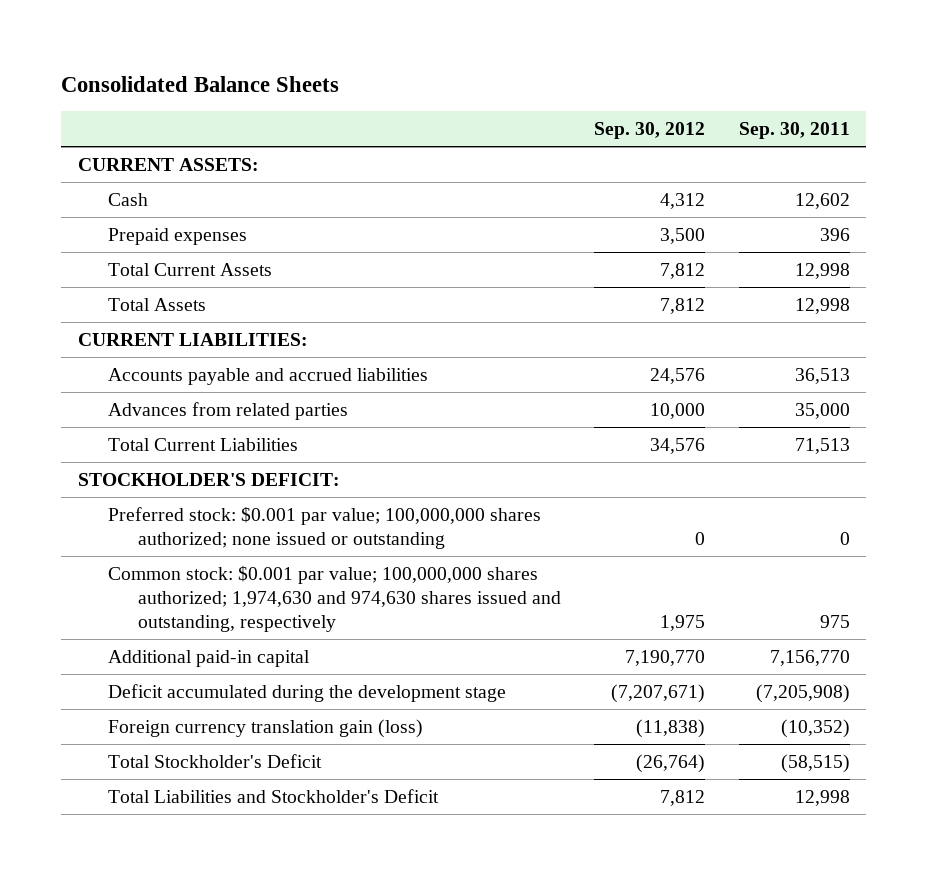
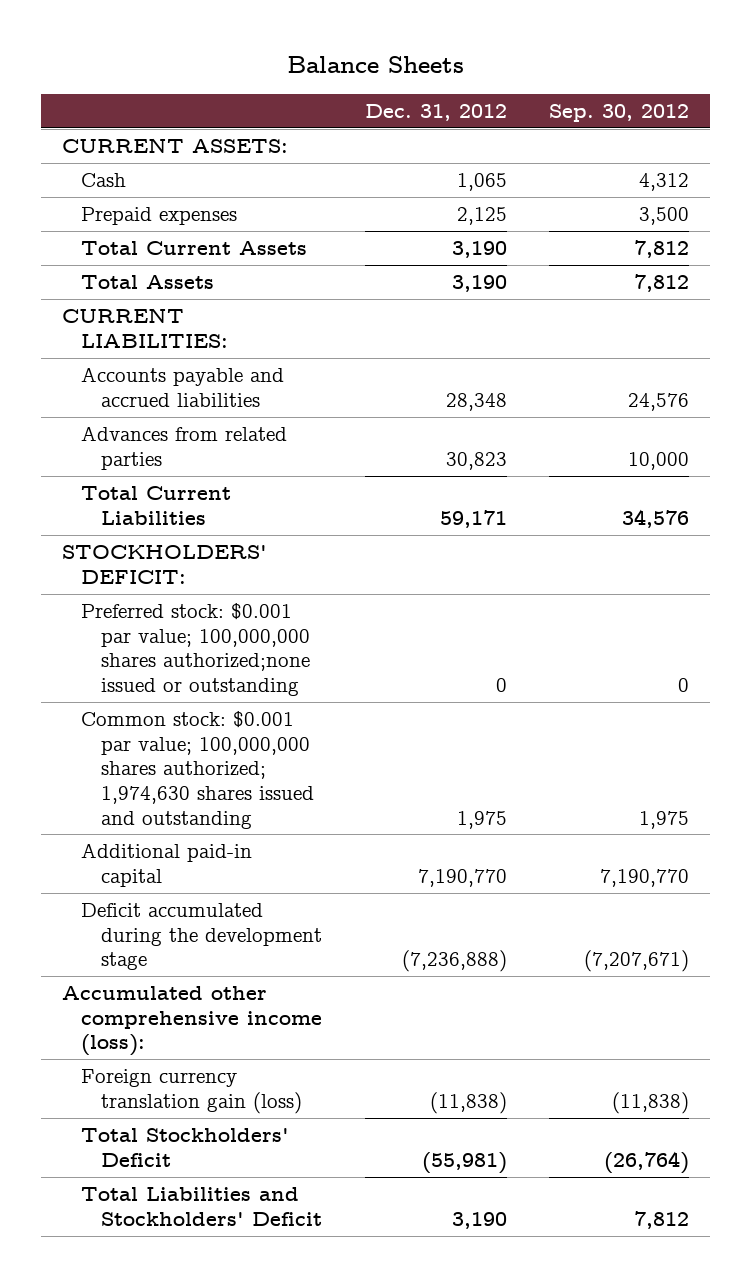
[61,75,340,92] Consolidated Balance Sheets -> [286,56,464,74] Balance Sheets
[738,122,850,140] Sep. 30, 2011 -> none
none -> [364,104,507,122] Dec. 31, 2012
[77,472,340,486] STOCKHOLDER'S DEFICIT: -> [61,545,267,584] STOCKHOLDERS' DEFICIT:
[107,506,541,550] Preferred stock: $0.001 par value; 100,000,000 shares authorized; none issued or outstanding -> [81,603,310,696] Preferred stock: $0.001 par value; 100,000,000 shares authorized;none issued or outstanding
[107,565,562,633] Common stock: $0.001 par value; 100,000,000 shares authorized; 1,974,630 and 974,630 shares issued and outstanding, respectively -> [81,711,314,829] Common stock: $0.001 par value; 100,000,000 shares authorized; 1,974,630 shares issued and outstanding
none -> [61,986,323,1057] Accumulated other comprehensive income (loss):
[107,753,322,768] Total Stockholder's Deficit -> [81,1128,290,1167] Total Stockholders' Deficit
[107,788,439,803] Total Liabilities and Stockholder's Deficit -> [81,1187,322,1226] Total Liabilities and Stockholders' Deficit

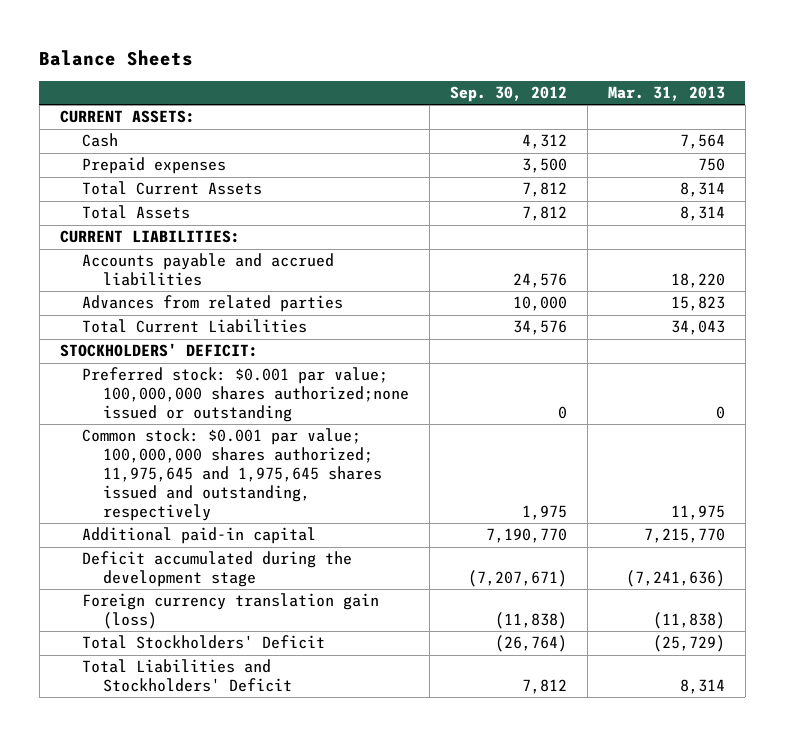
[364,104,507,122] Dec. 31, 2012 -> none
none -> [607,86,725,102] Mar. 31, 2013
[81,711,314,829] Common stock: $0.001 par value; 100,000,000 shares authorized; 1,974,630 shares issued and outstanding -> [81,428,383,521] Common stock: $0.001 par value; 100,000,000 shares authorized; 11,975,645 and 1,975,645 shares issued and outstanding, respectively
[61,986,323,1057] Accumulated other comprehensive income (loss): -> none

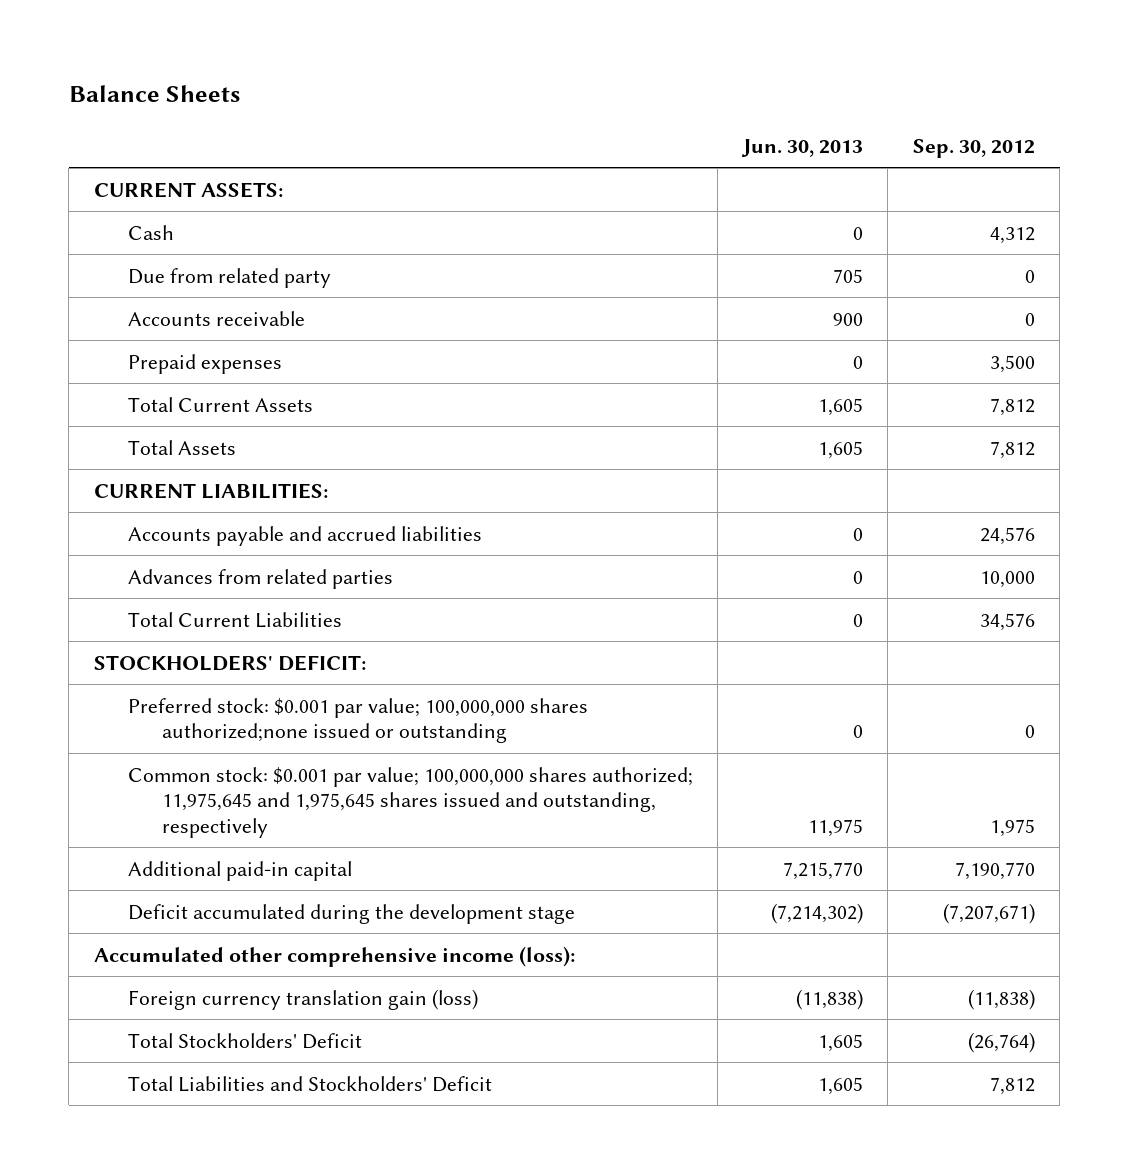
[607,86,725,102] Mar. 31, 2013 -> none
none -> [740,138,863,157] Jun. 30, 2013
none -> [127,267,331,288] Due from related party
none -> [127,310,305,326] Accounts receivable
none -> [93,945,575,967] Accumulated other comprehensive income (loss):

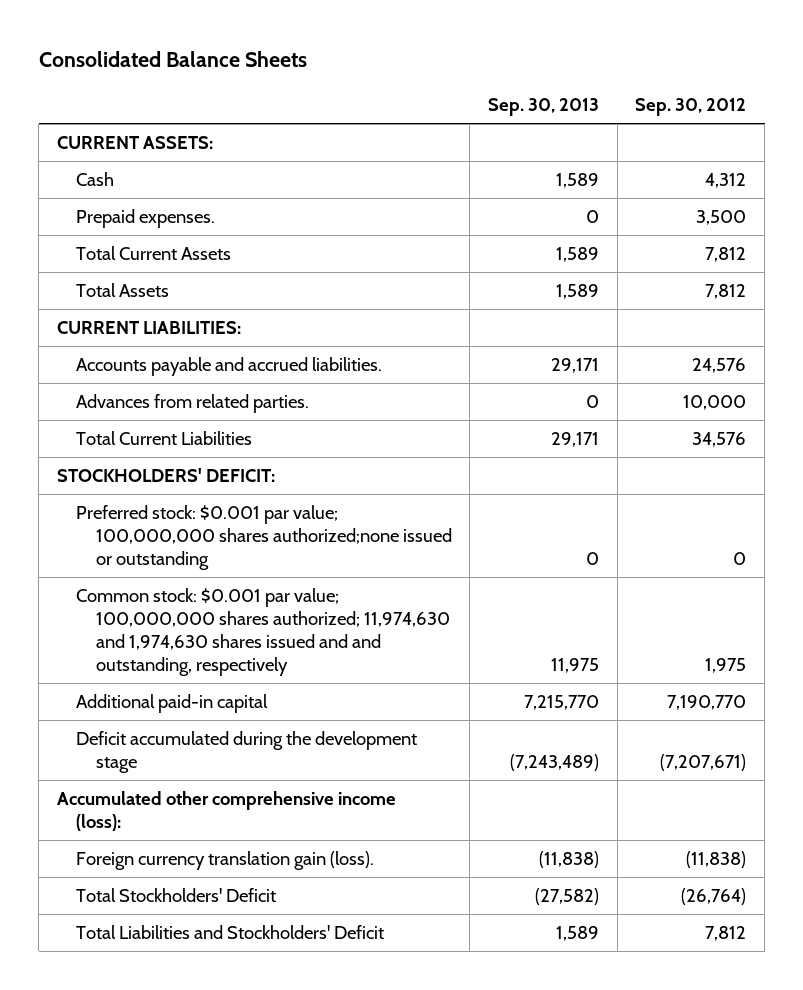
[68,85,240,103] Balance Sheets -> [38,51,307,68] Consolidated Balance Sheets
[740,138,863,157] Jun. 30, 2013 -> none
none -> [488,98,600,117] Sep. 30, 2013
[127,267,331,288] Due from related party -> none
[127,310,305,326] Accounts receivable -> none
[127,353,282,374] Prepaid expenses -> [76,209,216,229] Prepaid expenses.
[127,525,482,546] Accounts payable and accrued liabilities -> [76,357,383,377] Accounts payable and accrued liabilities.
[127,568,393,589] Advances from related parties -> [76,394,310,414] Advances from related parties.
[127,766,693,838] Common stock: $0.001 par value; 100,000,000 shares authorized; 11,975,645 and 1,975,645 shares issued and outstanding, respectively -> [76,588,450,677] Common stock: $0.001 par value; 100,000,000 shares authorized; 11,974,630 and 1,974,630 shares issued and and outstanding, respectively
[127,988,478,1010] Foreign currency translation gain (loss) -> [76,851,375,871] Foreign currency translation gain (loss).

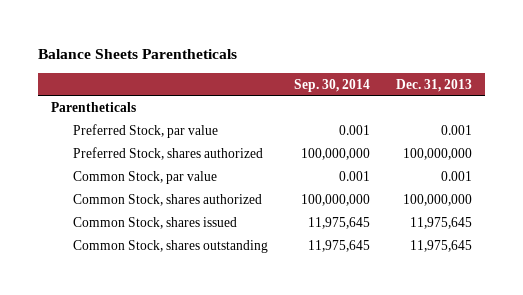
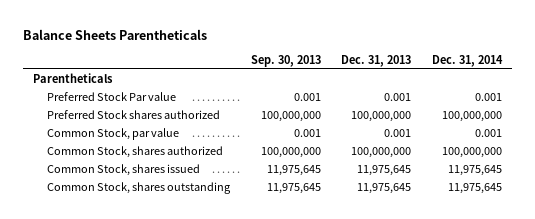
[293,78,370,92] Sep. 30, 2014 -> none
none -> [250,54,321,67] Sep. 30, 2013
none -> [432,54,504,67] Dec. 31, 2014
[72,123,218,138] Preferred Stock, par value -> [47,92,177,102] Preferred Stock Par value
[72,146,263,160] Preferred Stock, shares authorized -> [47,110,221,120] Preferred Stock shares authorized

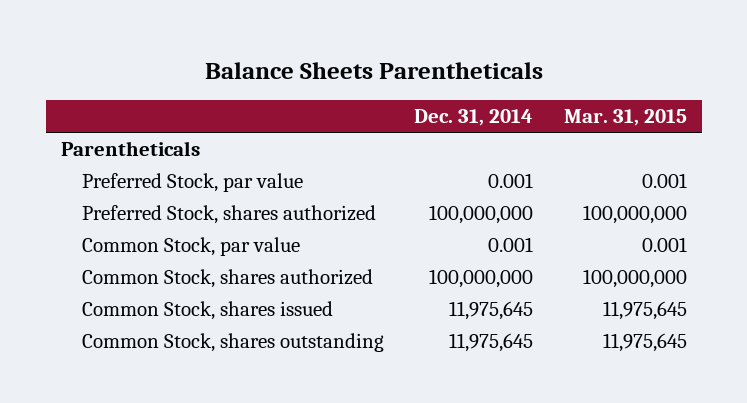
[250,54,321,67] Sep. 30, 2013 -> none
[341,54,412,67] Dec. 31, 2013 -> none
none -> [563,109,687,127] Mar. 31, 2015
[47,92,177,102] Preferred Stock Par value -> [81,173,303,193] Preferred Stock, par value
[47,110,221,120] Preferred Stock shares authorized -> [81,205,376,225] Preferred Stock, shares authorized

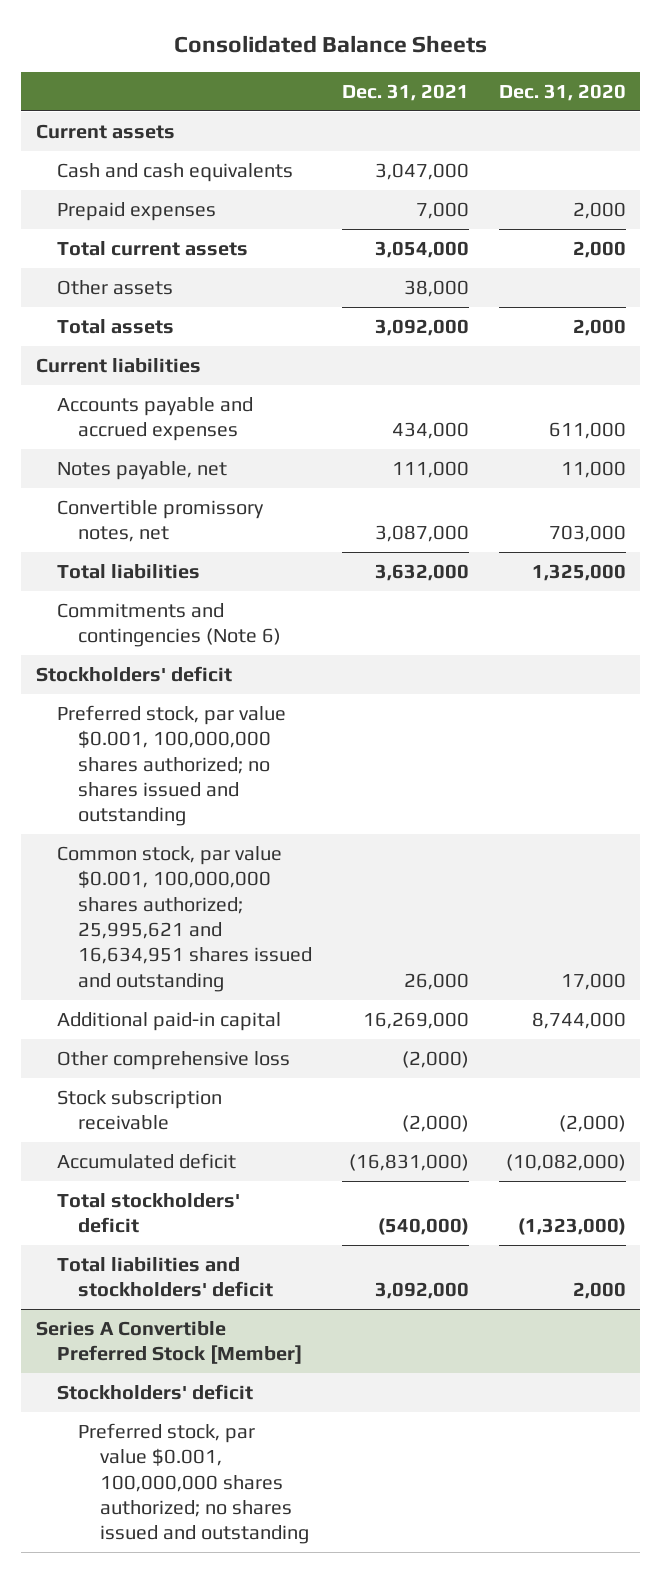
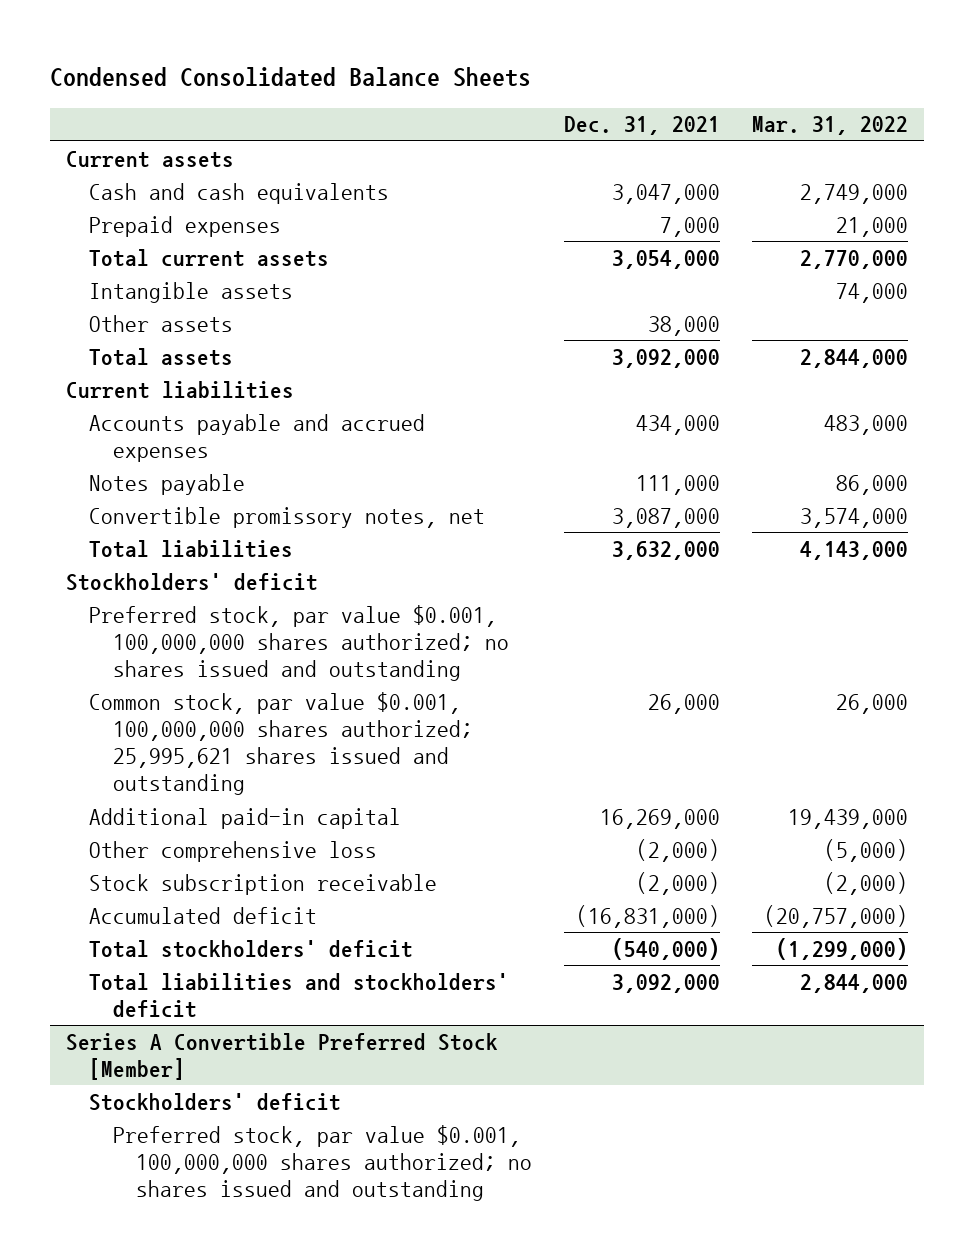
[173,35,487,54] Consolidated Balance Sheets -> [50,67,532,88] Condensed Consolidated Balance Sheets
[498,83,626,101] Dec. 31, 2020 -> none
none -> [751,116,908,136] Mar. 31, 2022
none -> [89,281,294,303] Intangible assets
[57,460,228,480] Notes payable, net -> [89,473,246,495] Notes payable
[57,602,282,648] Commitments and contingencies (Note 6) -> none
[57,845,313,992] Common stock, par value $0.001, 100,000,000 shares authorized; 25,995,621 and 16,634,951 shares issued and outstanding -> [89,691,473,796] Common stock, par value $0.001, 100,000,000 shares authorized; 25,995,621 shares issued and outstanding

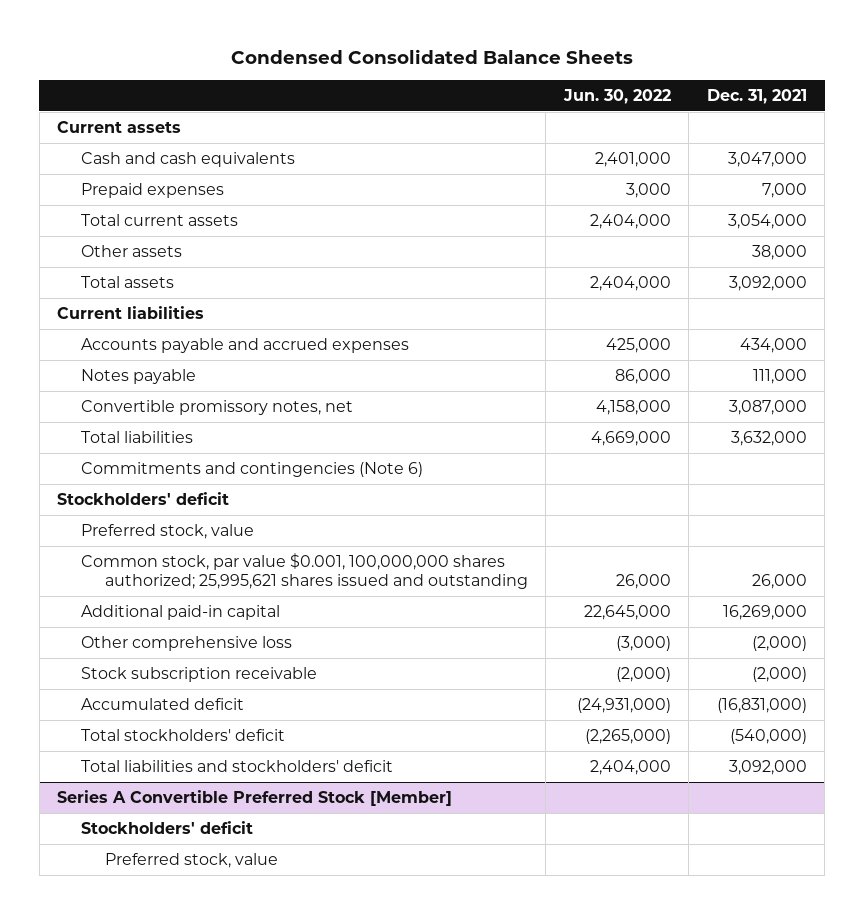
[751,116,908,136] Mar. 31, 2022 -> none
none -> [562,88,671,104] Jun. 30, 2022
[89,281,294,303] Intangible assets -> none
none -> [81,461,424,477] Commitments and contingencies (Note 6)
[89,604,509,682] Preferred stock, par value $0.001, 100,000,000 shares authorized; no shares issued and outstanding -> [81,523,255,539] Preferred stock, value
[112,1124,533,1202] Preferred stock, par value $0.001, 100,000,000 shares authorized; no shares issued and outstanding -> [104,852,278,868] Preferred stock, value

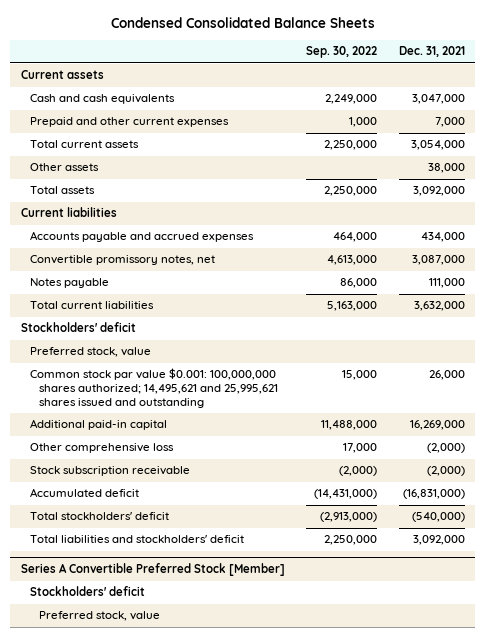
[562,88,671,104] Jun. 30, 2022 -> none
none -> [306,46,378,59] Sep. 30, 2022
[81,182,225,198] Prepaid expenses -> [30,117,230,128] Prepaid and other current expenses
[81,461,424,477] Commitments and contingencies (Note 6) -> none
[81,368,197,384] Notes payable -> [30,278,110,289] Notes payable
[81,430,194,443] Total liabilities -> [30,301,155,310] Total current liabilities
[81,552,528,589] Common stock, par value $0.001, 100,000,000 shares authorized; 25,995,621 shares issued and outstanding -> [30,368,279,409] Common stock par value $0.001: 100,000,000 shares authorized; 14,495,621 and 25,995,621 shares issued and outstanding

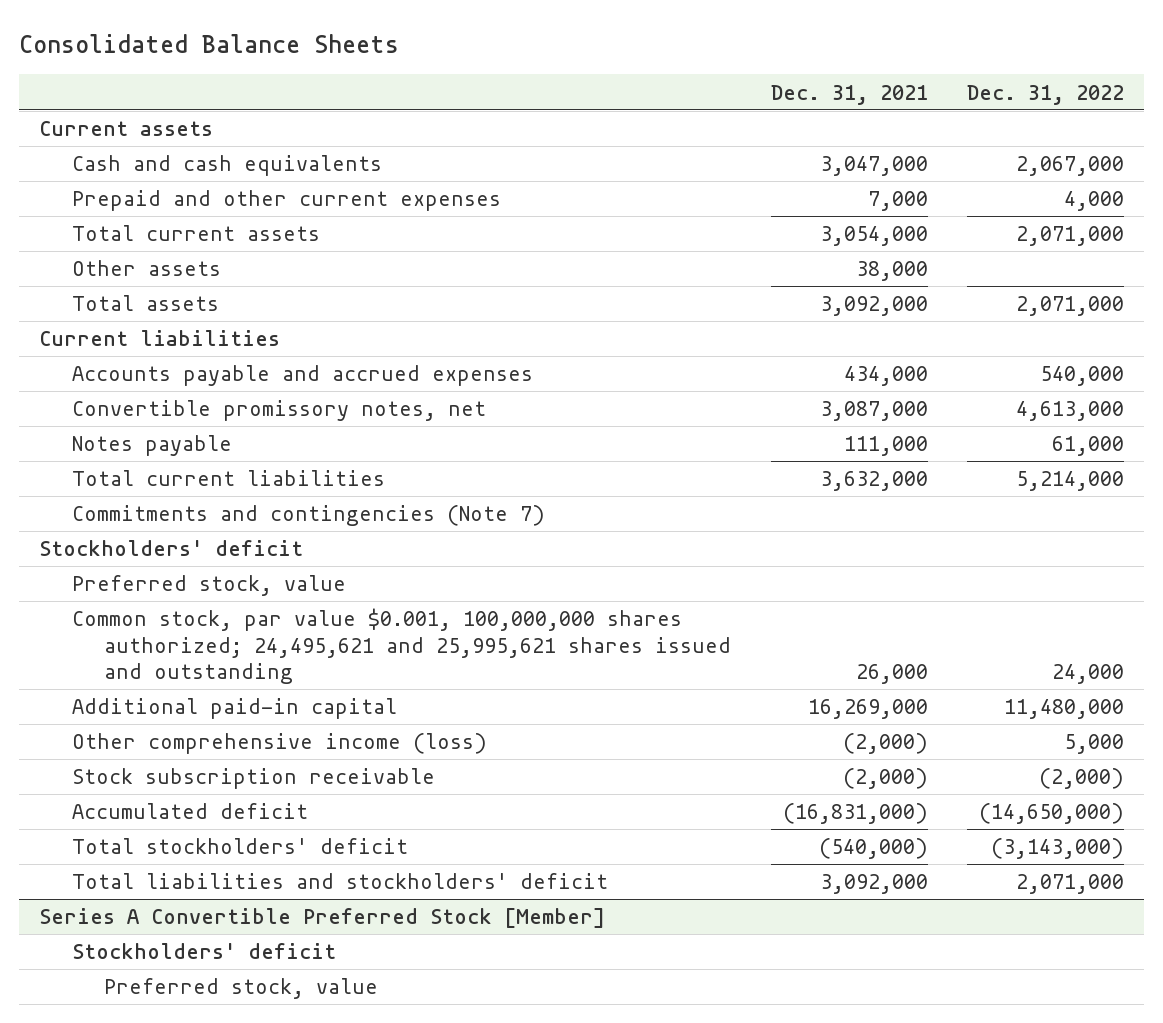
[110,17,375,29] Condensed Consolidated Balance Sheets -> [19,33,400,53] Consolidated Balance Sheets
[306,46,378,59] Sep. 30, 2022 -> none
none -> [967,84,1125,105] Dec. 31, 2022
none -> [71,505,545,527] Commitments and contingencies (Note 7)
[30,368,279,409] Common stock par value $0.001: 100,000,000 shares authorized; 14,495,621 and 25,995,621 shares issued and outstanding -> [71,608,732,685] Common stock, par value $0.001, 100,000,000 shares authorized; 24,495,621 and 25,995,621 shares issued and outstanding
[30,443,175,454] Other comprehensive loss -> [71,733,487,755] Other comprehensive income (loss)

